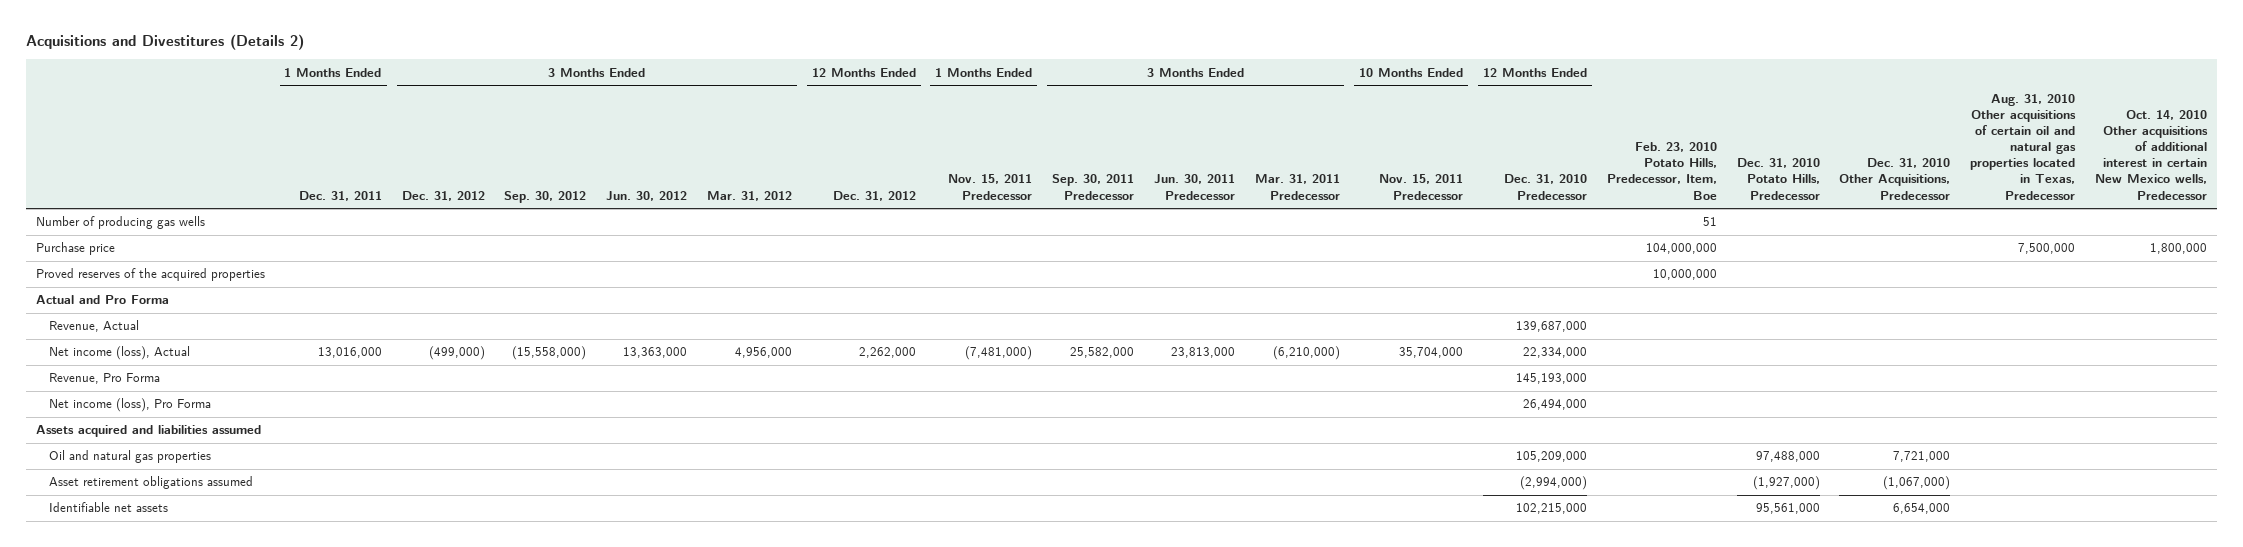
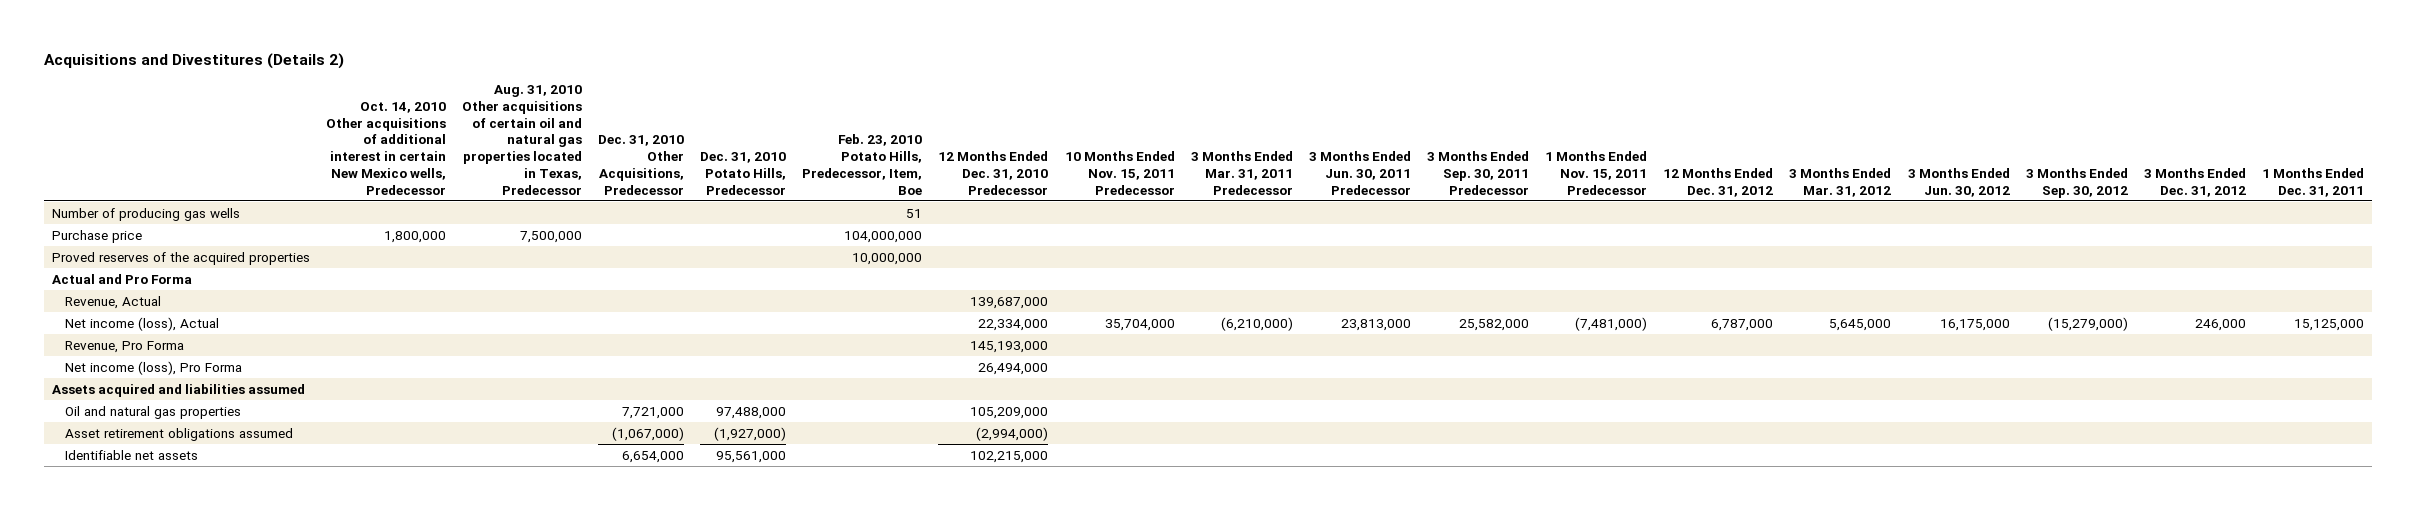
[317,347,382,359] 13,016,000 -> [2293,318,2364,331] 15,125,000
[428,346,485,361] (499,000) -> [2194,318,2246,331] 246,000
[512,346,587,361] (15,558,000) -> [2047,316,2128,331] (15,279,000)
[623,347,688,359] 13,363,000 -> [1939,318,2010,331] 16,175,000
[734,347,792,359] 4,956,000 -> [1829,318,1892,331] 5,645,000
[858,347,916,359] 2,262,000 -> [1711,318,1774,331] 6,787,000

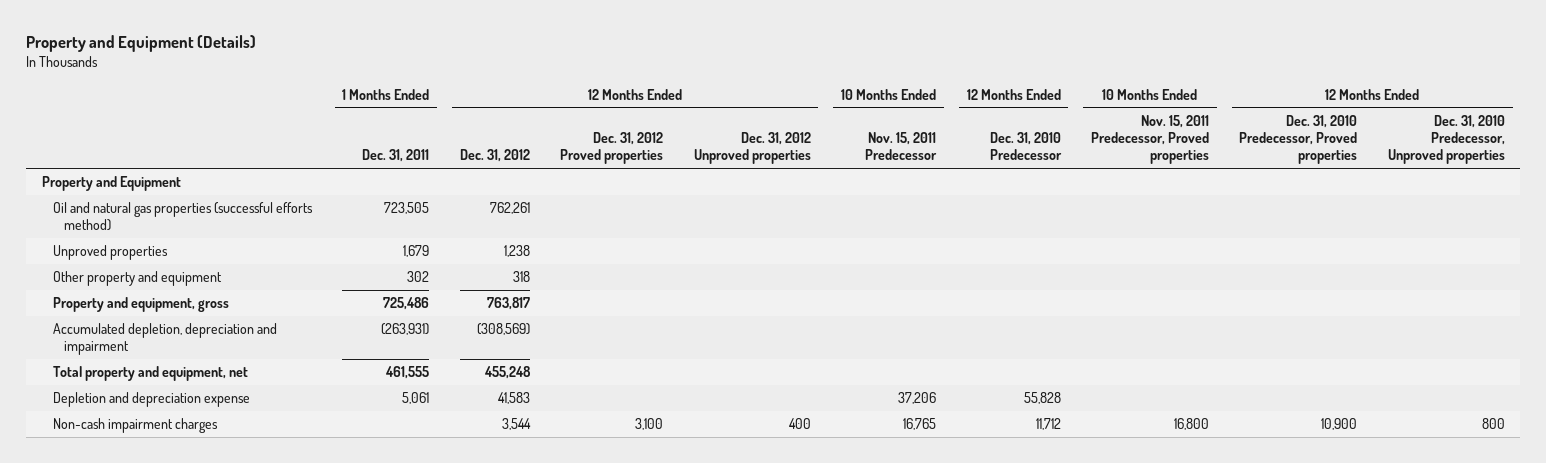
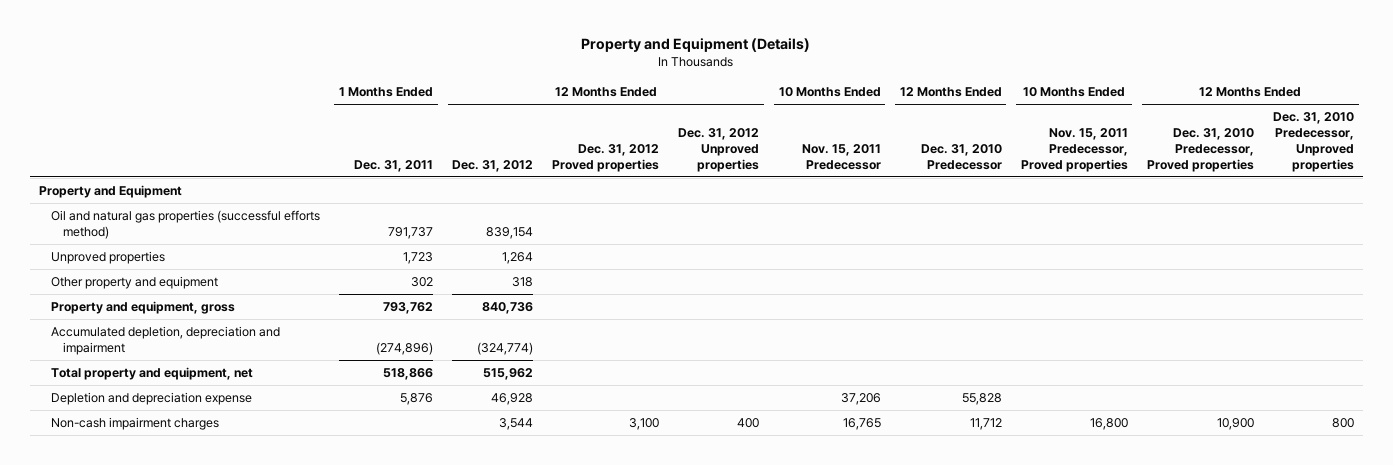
[384,202,430,215] 723,505 -> [388,226,434,239] 791,737
[489,202,530,215] 762,261 -> [486,226,534,239] 839,154
[403,245,430,258] 1,679 -> [403,252,434,265] 1,723
[503,245,530,258] 1,238 -> [502,252,534,265] 1,264
[383,297,430,311] 725,486 -> [383,302,434,315] 793,762
[486,297,530,311] 763,817 -> [482,302,534,315] 840,736
[381,323,430,336] (263,931) -> [376,341,434,355] (274,896)
[476,323,530,336] (308,569) -> [477,341,534,355] (324,774)
[385,366,430,380] 461,555 -> [383,368,434,381] 518,866
[483,366,531,380] 455,248 -> [483,368,534,381] 515,962
[402,392,430,405] 5,061 -> [400,393,434,406] 5,876
[497,392,530,405] 41,583 -> [491,393,534,406] 46,928

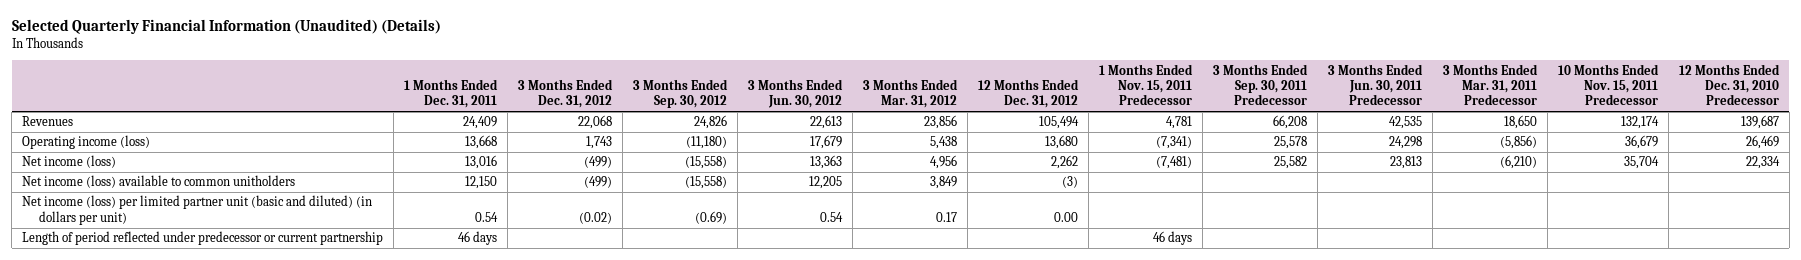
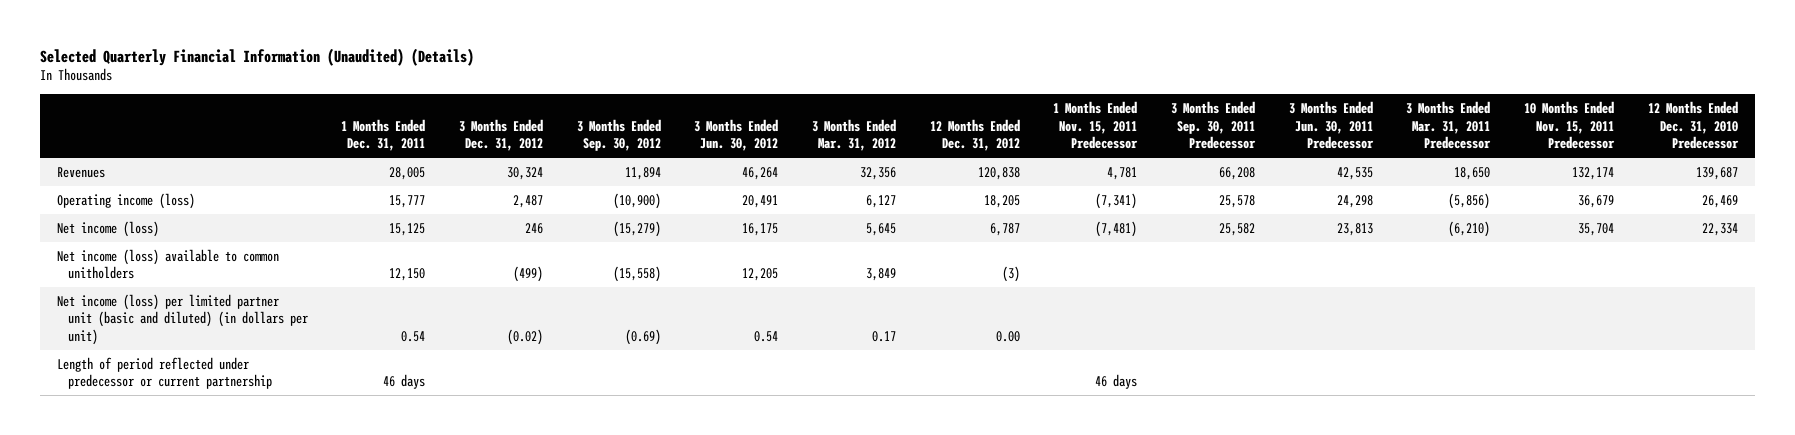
[463,116,498,130] 24,409 -> [389,166,426,180] 28,005
[578,115,613,130] 22,068 -> [506,166,543,180] 30,324
[694,115,728,130] 24,826 -> [624,166,661,180] 11,894
[810,115,843,130] 22,613 -> [742,166,779,180] 46,264
[924,115,958,130] 23,856 -> [859,166,896,180] 32,356
[1039,116,1080,130] 105,494 -> [977,166,1020,180] 120,838
[465,135,498,150] 13,668 -> [389,194,426,208] 15,777
[586,136,613,150] 1,743 -> [512,194,543,208] 2,487
[686,136,728,150] (11,180) -> [612,192,661,209] (10,900)
[810,135,843,150] 17,679 -> [742,194,779,208] 20,491
[930,136,958,150] 5,438 -> [865,194,896,208] 6,127
[1045,135,1079,150] 13,680 -> [983,194,1020,208] 18,205
[465,155,498,170] 13,016 -> [389,222,426,236] 15,125
[584,156,613,169] (499) -> [524,222,543,234] 246
[685,156,728,170] (15,558) -> [612,220,661,237] (15,279)
[810,155,843,170] 13,363 -> [742,222,779,236] 16,175
[930,155,958,170] 4,956 -> [865,222,896,236] 5,645
[1051,155,1079,170] 2,262 -> [989,222,1020,236] 6,787

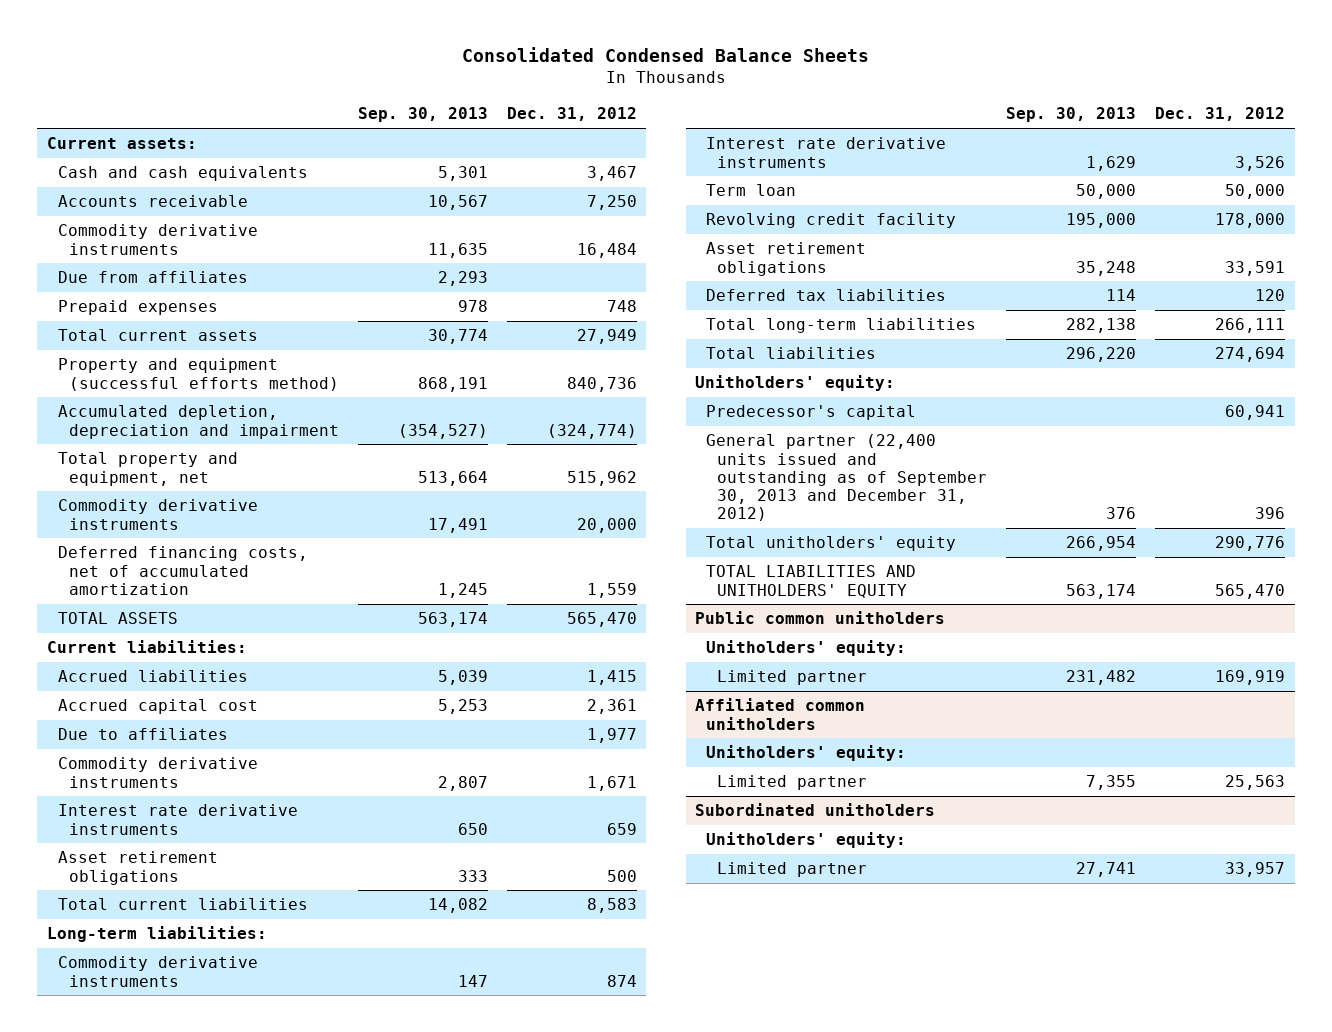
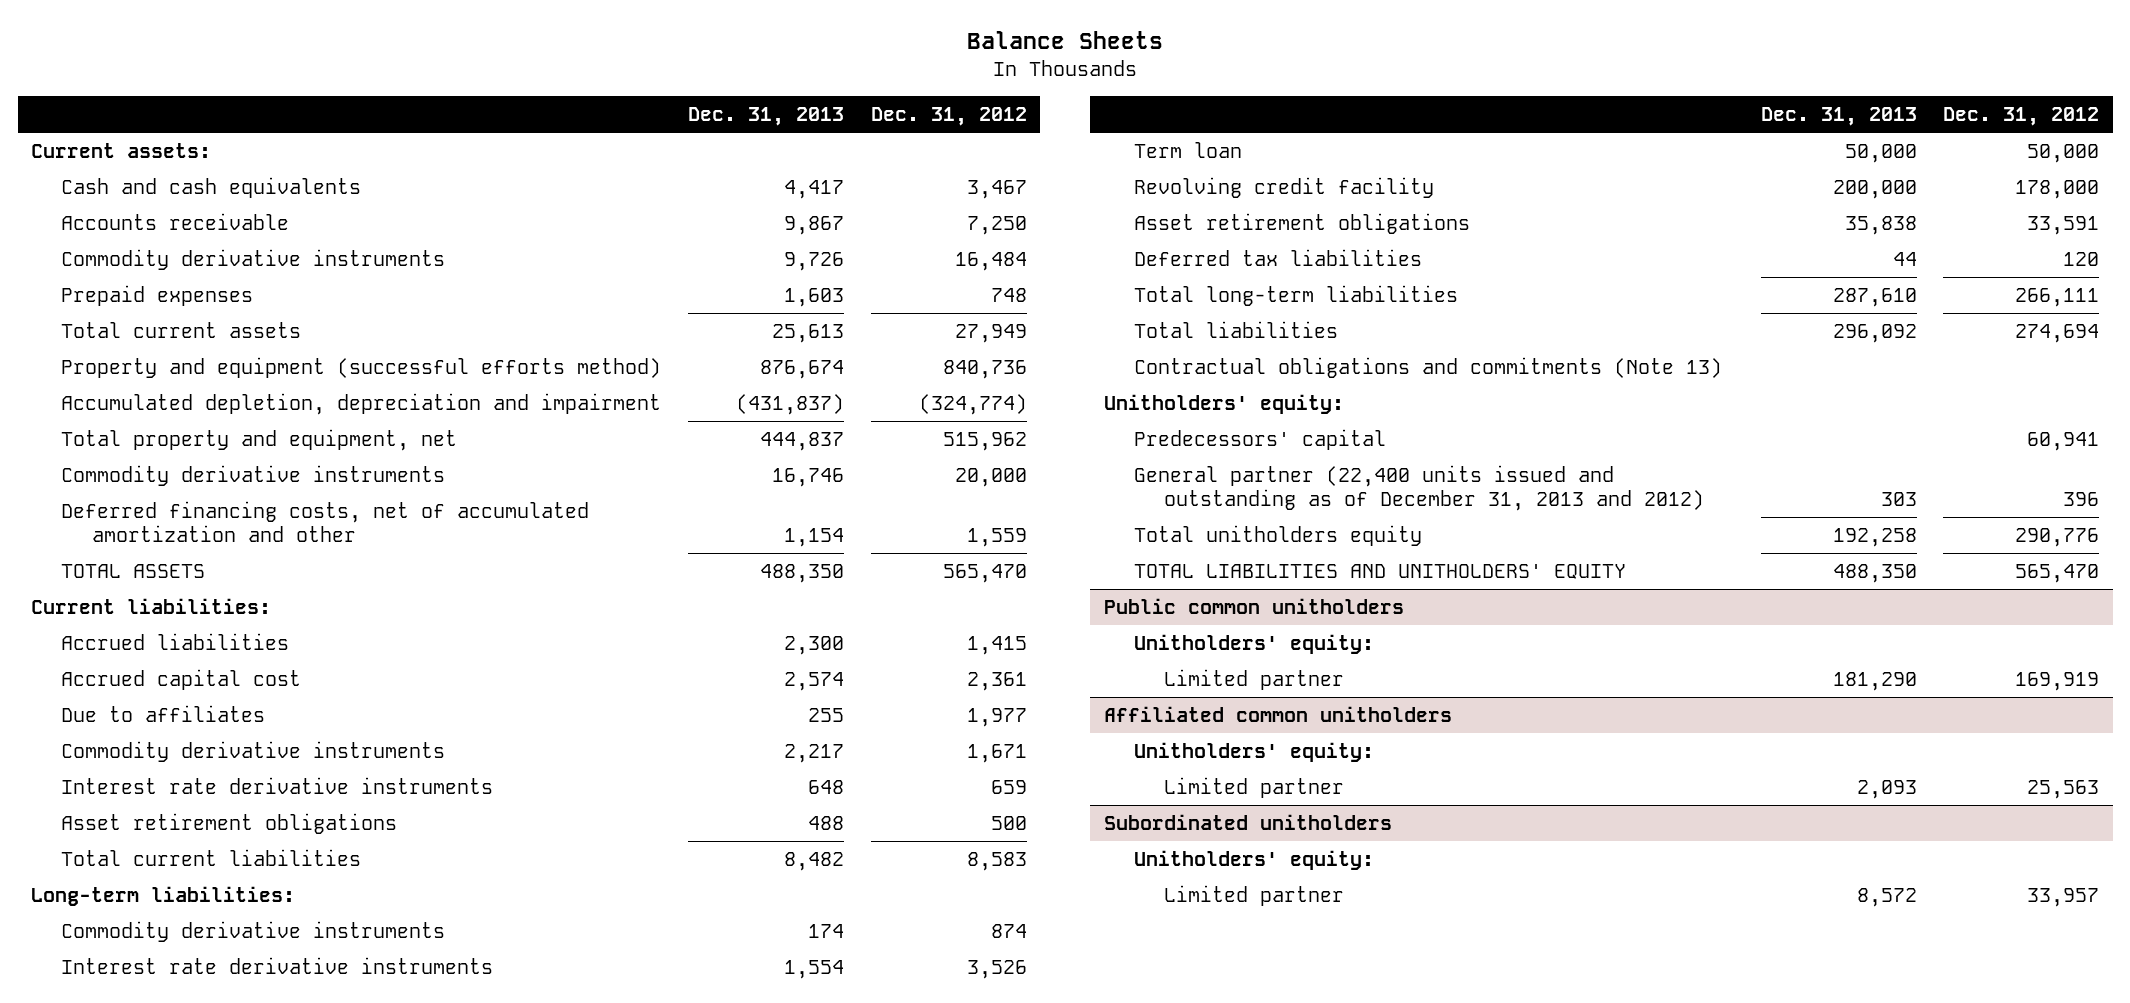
[462,46,870,62] Consolidated Condensed Balance Sheets -> [967,30,1164,49] Balance Sheets
[357,107,488,123] Sep. 30, 2013 -> none
none -> [688,107,845,127] Dec. 31, 2013
[57,271,248,284] Due from affiliates -> none
[57,546,308,595] Deferred financing costs, net of accumulated amortization -> [61,501,590,542] Deferred financing costs, net of accumulated amortization and other
none -> [1134,357,1723,379] Contractual obligations and commitments (Note 13)
[706,405,917,421] Predecessor's capital -> [1134,429,1387,451] Predecessors' capital
[706,434,988,522] General partner (22,400 units issued and outstanding as of September 30, 2013 and December 31, 2012) -> [1134,465,1705,511] General partner (22,400 units issued and outstanding as of December 31, 2013 and 2012)
[706,536,957,552] Total unitholders' equity -> [1134,525,1423,547] Total unitholders equity

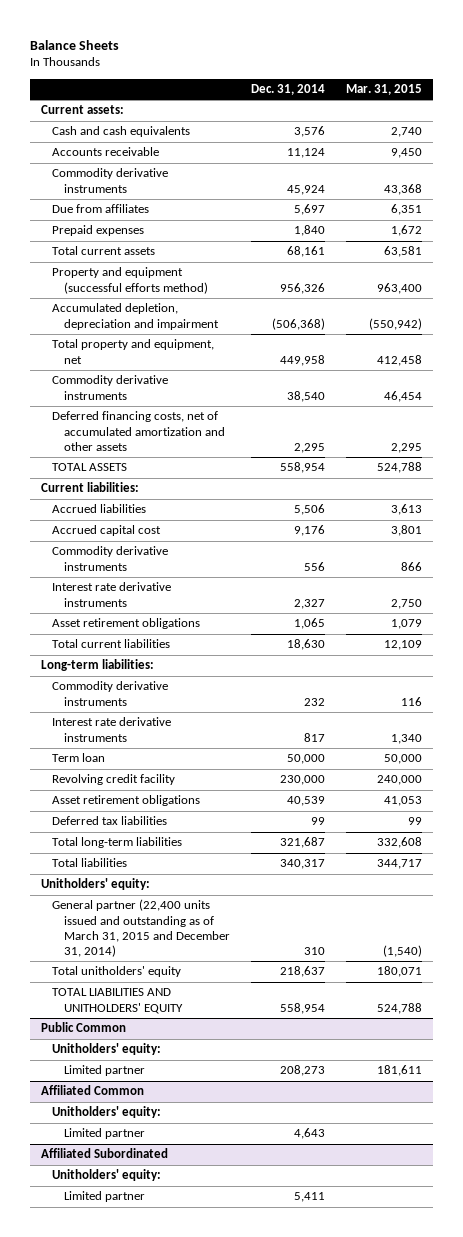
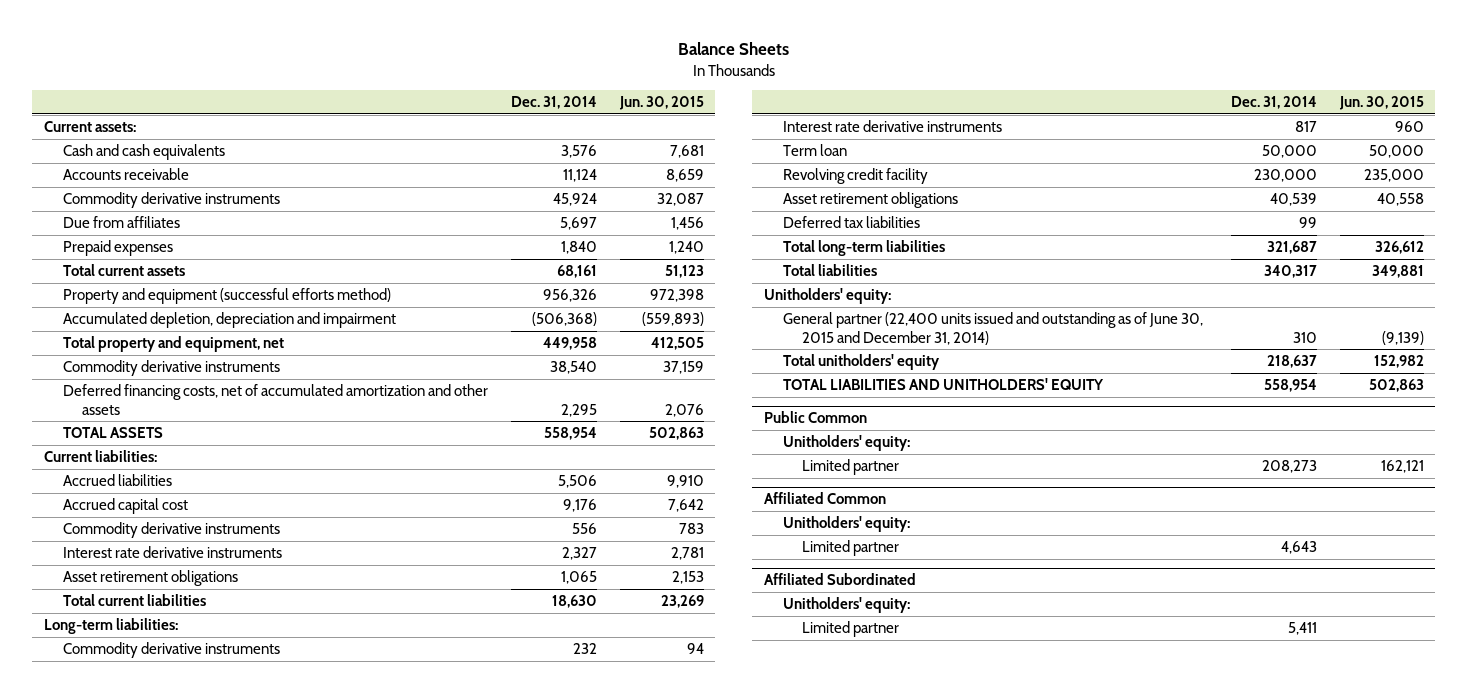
[346,84,423,96] Mar. 31, 2015 -> none
none -> [618,96,704,111] Jun. 30, 2015
[52,899,230,957] General partner (22,400 units issued and outstanding as of March 31, 2015 and December 31, 2014) -> [783,311,1204,345] General partner (22,400 units issued and outstanding as of June 30, 2015 and December 31, 2014)

